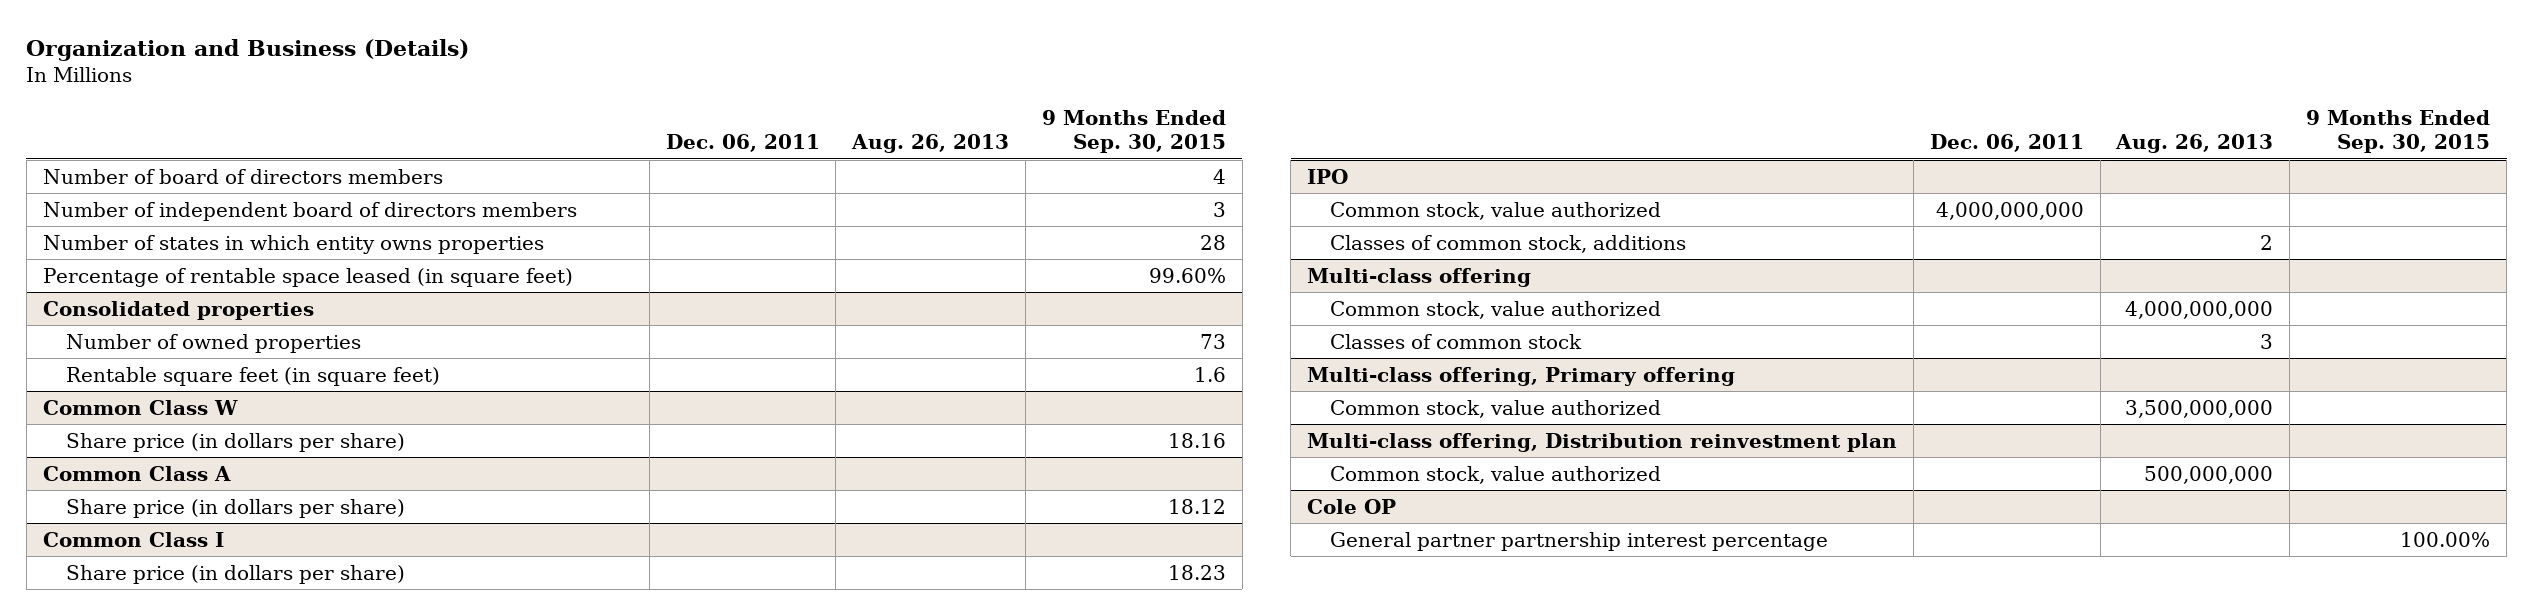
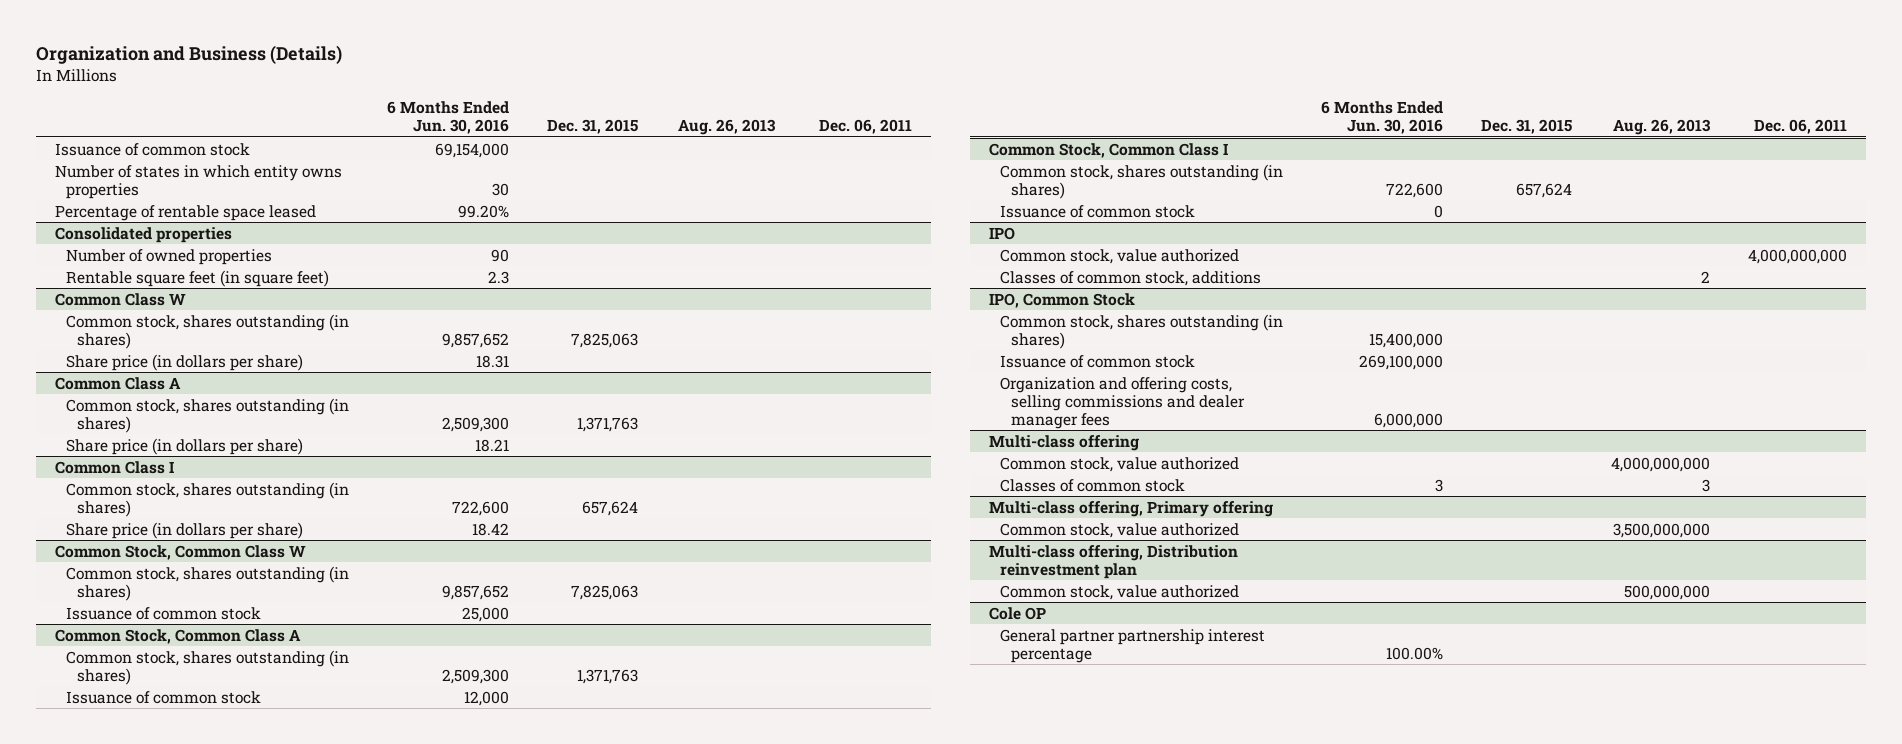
[1042,110,1227,154] 9 Months Ended Sep. 30, 2015 -> none
none -> [387,101,510,135] 6 Months Ended Jun. 30, 2016
none -> [547,119,639,135] Dec. 31, 2015
[42,168,443,184] Number of board of directors members -> none
[42,201,577,221] Number of independent board of directors members -> none
none -> [55,142,251,156] Issuance of common stock
[42,267,573,287] Percentage of rentable space leased (in square feet) -> [55,204,317,221] Percentage of rentable space leased
none -> [65,313,349,349] Common stock, shares outstanding (in shares)
none -> [65,397,349,433] Common stock, shares outstanding (in shares)
none -> [65,481,349,517] Common stock, shares outstanding (in shares)
none -> [55,544,307,560] Common Stock, Common Class W
none -> [65,565,349,601] Common stock, shares outstanding (in shares)
none -> [65,606,261,620] Issuance of common stock
none -> [55,628,302,644] Common Stock, Common Class A
none -> [65,649,349,685] Common stock, shares outstanding (in shares)
none -> [65,690,261,704] Issuance of common stock
none -> [989,142,1229,158] Common Stock, Common Class I
none -> [1000,163,1284,199] Common stock, shares outstanding (in shares)
none -> [1000,204,1196,218] Issuance of common stock
none -> [989,292,1136,308] IPO, Common Stock
none -> [1000,313,1284,349] Common stock, shares outstanding (in shares)
none -> [1000,354,1196,368] Issuance of common stock
none -> [1000,376,1246,429] Organization and offering costs, selling commissions and dealer manager fees

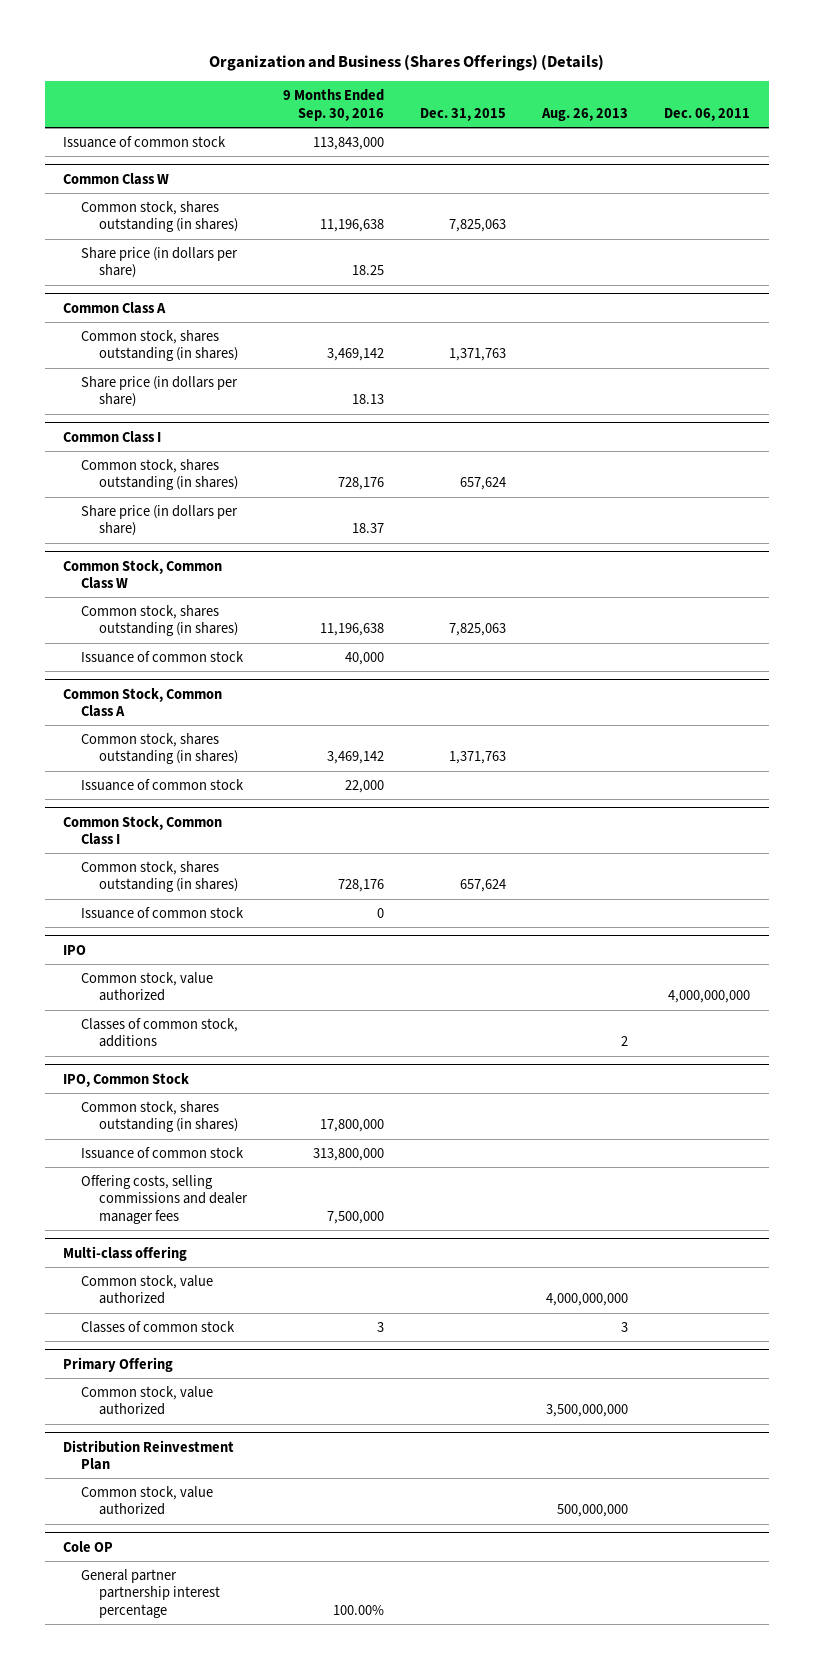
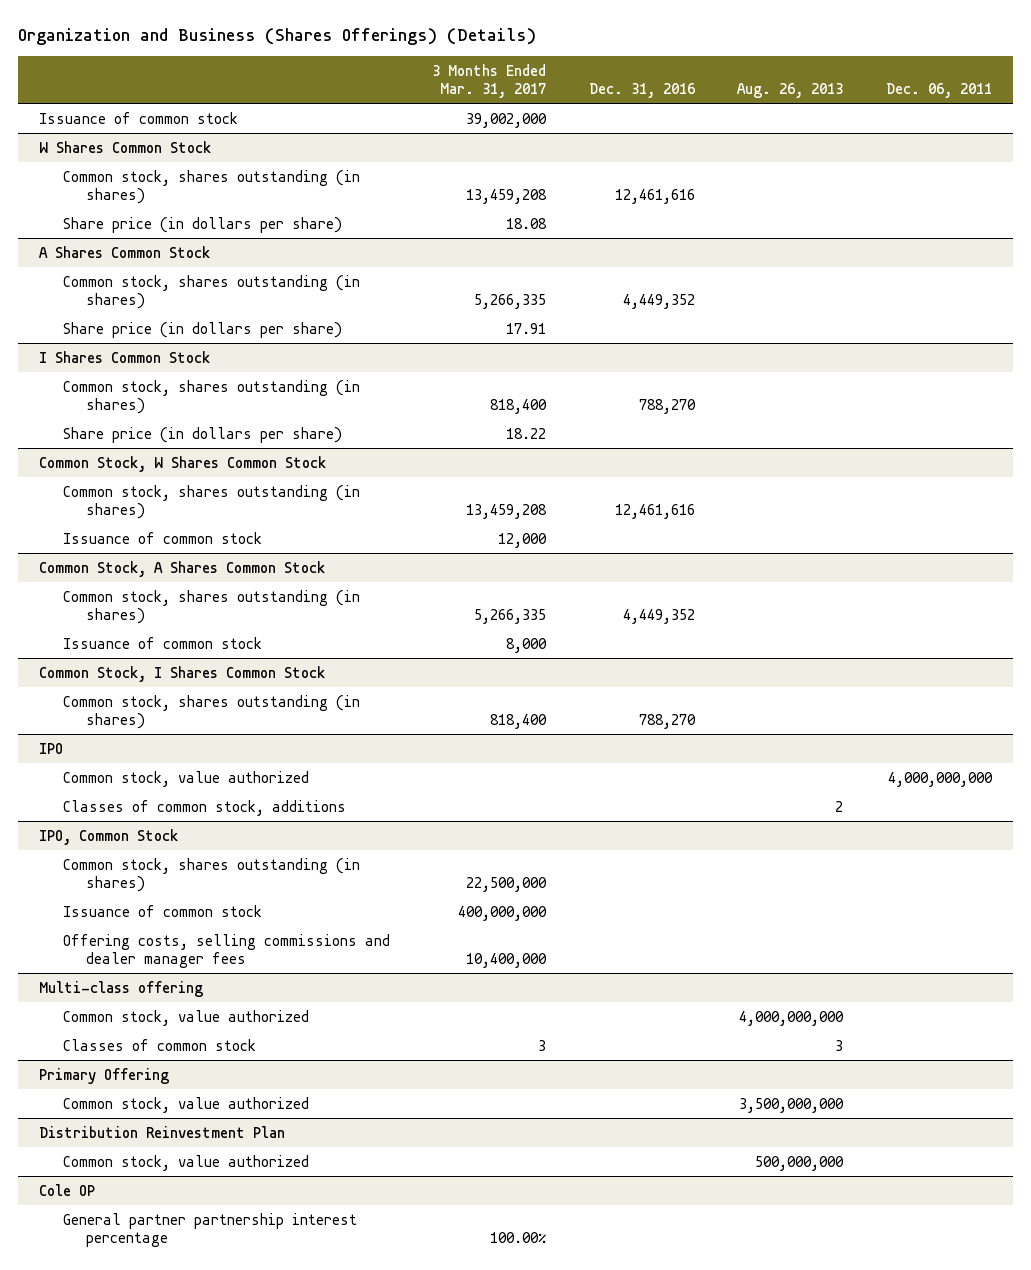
[283,89,385,121] 9 Months Ended Sep. 30, 2016 -> none
[420,107,507,121] Dec. 31, 2015 -> none
none -> [432,63,547,98] 3 Months Ended Mar. 31, 2017
none -> [588,82,695,98] Dec. 31, 2016
[62,172,169,185] Common Class W -> [38,140,211,153] W Shares Common Stock
[62,301,166,314] Common Class A -> [38,245,210,258] A Shares Common Stock
[62,430,161,443] Common Class I -> [38,350,210,363] I Shares Common Stock
[62,559,222,590] Common Stock, Common Class W -> [38,455,326,472] Common Stock, W Shares Common Stock
[62,687,222,718] Common Stock, Common Class A -> [38,560,325,577] Common Stock, A Shares Common Stock
[62,815,222,846] Common Stock, Common Class I -> [38,665,325,682] Common Stock, I Shares Common Stock
[80,906,244,919] Issuance of common stock -> none

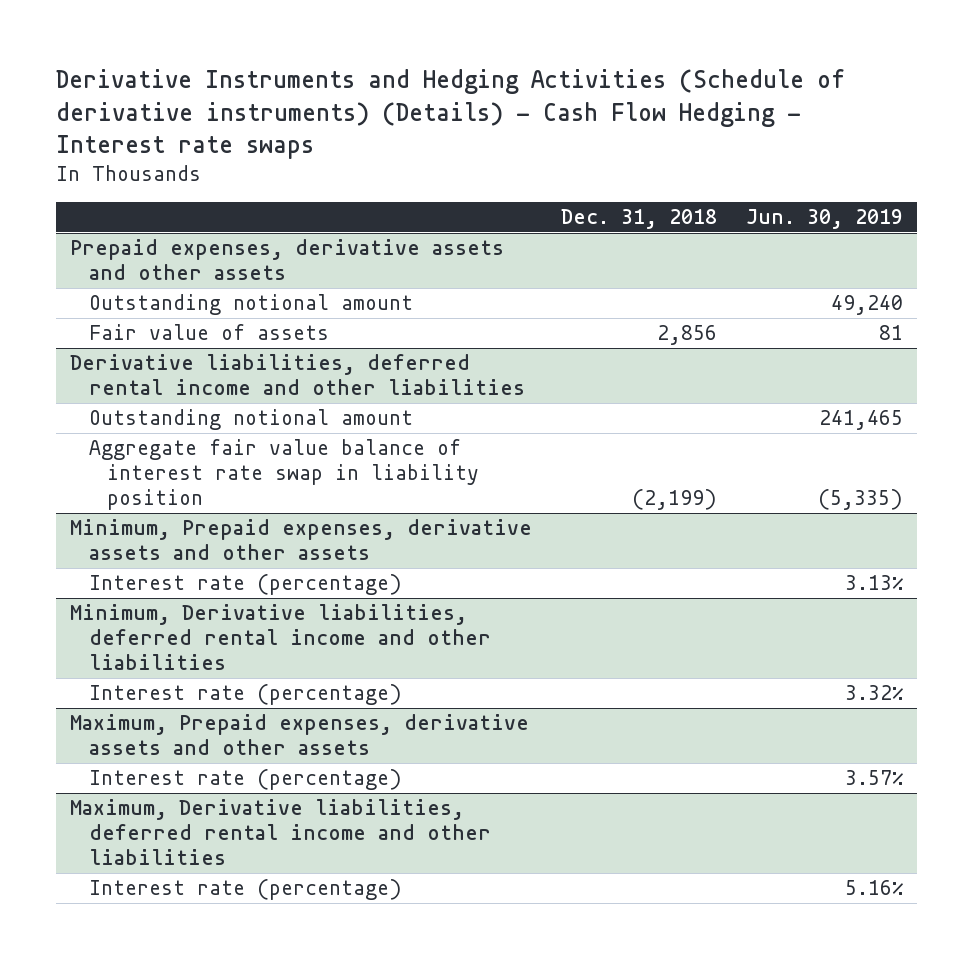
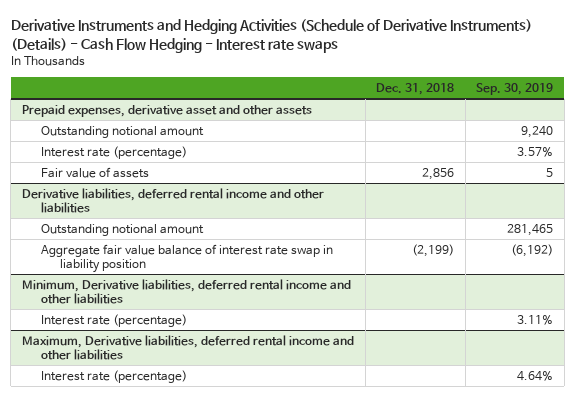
[56,69,846,159] Derivative Instruments and Hedging Activities (Schedule of derivative instruments) (Details) - Cash Flow Hedging - Interest rate swaps -> [10,18,532,53] Derivative Instruments and Hedging Activities (Schedule of Derivative Instruments) (Details) - Cash Flow Hedging - Interest rate swaps
[745,209,903,230] Jun. 30, 2019 -> none
none -> [476,83,554,96] Sep. 30, 2019
[70,239,505,281] Prepaid expenses, derivative assets and other assets -> [22,104,313,117] Prepaid expenses, derivative asset and other assets
none -> [41,145,188,159] Interest rate (percentage)
[70,519,533,561] Minimum, Prepaid expenses, derivative assets and other assets -> none
[88,574,402,596] Interest rate (percentage) -> none
[70,714,530,756] Maximum, Prepaid expenses, derivative assets and other assets -> none
[88,769,402,791] Interest rate (percentage) -> none

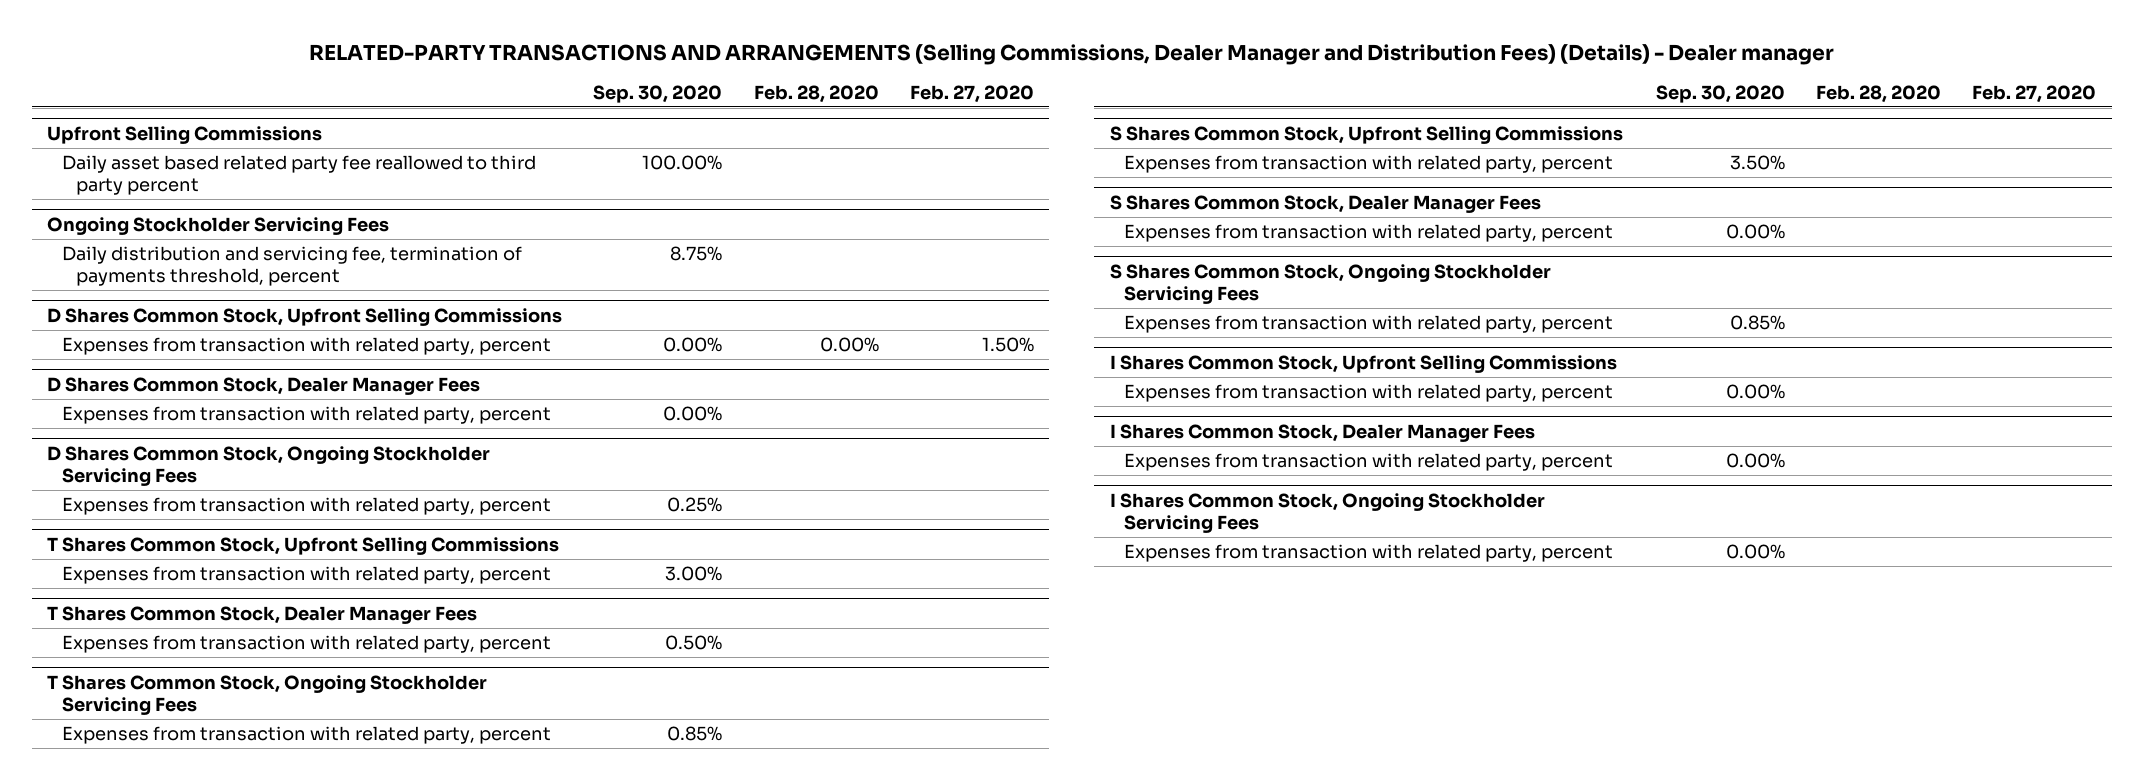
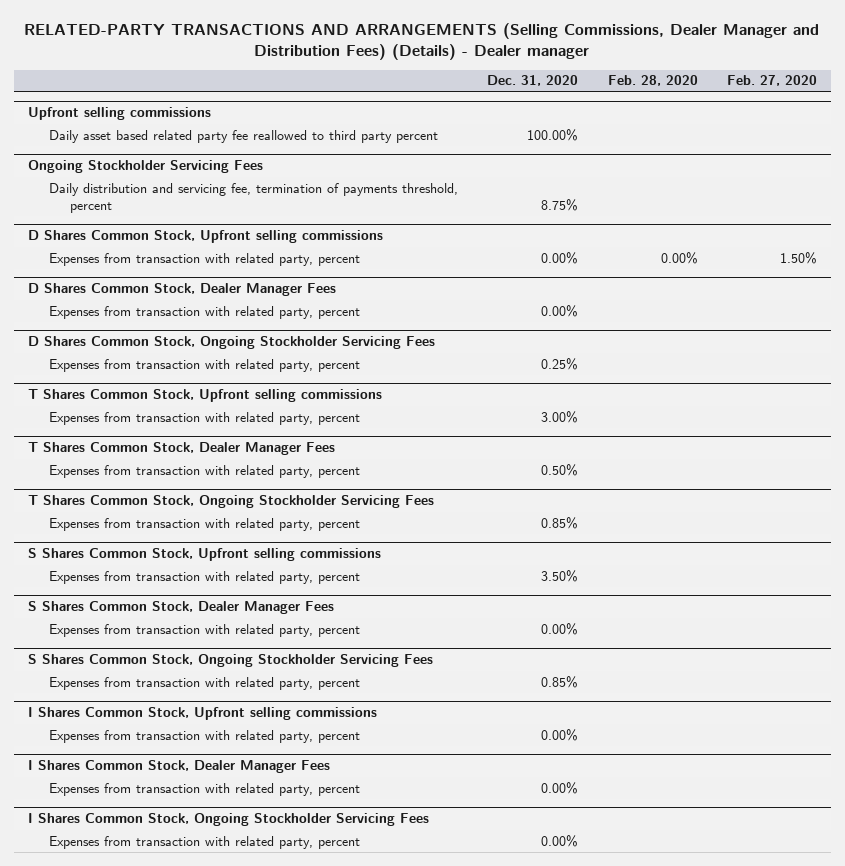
[593,84,723,103] Sep. 30, 2020 -> none
none -> [487,75,579,87] Dec. 31, 2020
[47,125,323,144] Upfront Selling Commissions -> [28,107,212,121] Upfront selling commissions
[47,307,563,326] D Shares Common Stock, Upfront Selling Commissions -> [28,230,384,244] D Shares Common Stock, Upfront selling commissions
[47,536,560,555] T Shares Common Stock, Upfront Selling Commissions -> [28,389,383,403] T Shares Common Stock, Upfront selling commissions
[1109,125,1623,144] S Shares Common Stock, Upfront Selling Commissions -> [28,548,382,562] S Shares Common Stock, Upfront selling commissions
[1109,354,1617,373] I Shares Common Stock, Upfront Selling Commissions -> [28,707,378,721] I Shares Common Stock, Upfront selling commissions

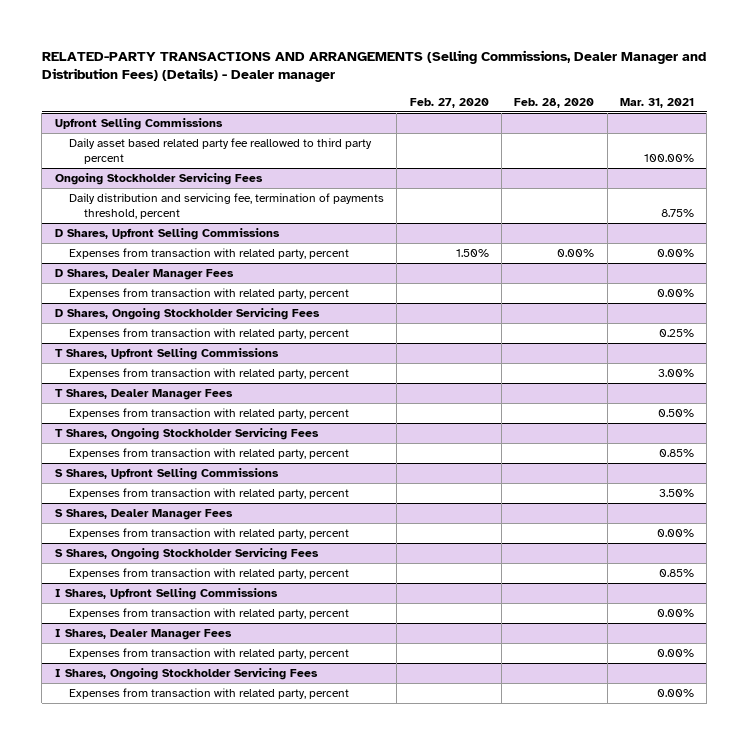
[487,75,579,87] Dec. 31, 2020 -> none
none -> [620,97,695,108] Mar. 31, 2021
[28,107,212,121] Upfront selling commissions -> [54,118,223,131] Upfront Selling Commissions
[28,230,384,244] D Shares Common Stock, Upfront selling commissions -> [54,228,280,241] D Shares, Upfront Selling Commissions
[28,283,337,297] D Shares Common Stock, Dealer Manager Fees -> [54,269,234,281] D Shares, Dealer Manager Fees
[28,336,436,350] D Shares Common Stock, Ongoing Stockholder Servicing Fees -> [54,308,320,321] D Shares, Ongoing Stockholder Servicing Fees
[28,389,383,403] T Shares Common Stock, Upfront selling commissions -> [54,348,279,361] T Shares, Upfront Selling Commissions
[28,442,336,456] T Shares Common Stock, Dealer Manager Fees -> [54,389,233,401] T Shares, Dealer Manager Fees
[28,495,435,509] T Shares Common Stock, Ongoing Stockholder Servicing Fees -> [54,428,319,441] T Shares, Ongoing Stockholder Servicing Fees
[28,548,382,562] S Shares Common Stock, Upfront selling commissions -> [54,468,279,481] S Shares, Upfront Selling Commissions
[28,601,335,615] S Shares Common Stock, Dealer Manager Fees -> [54,509,233,521] S Shares, Dealer Manager Fees
[28,654,434,668] S Shares Common Stock, Ongoing Stockholder Servicing Fees -> [54,548,319,561] S Shares, Ongoing Stockholder Servicing Fees
[28,707,378,721] I Shares Common Stock, Upfront selling commissions -> [54,588,278,601] I Shares, Upfront Selling Commissions
[28,760,331,774] I Shares Common Stock, Dealer Manager Fees -> [54,629,232,641] I Shares, Dealer Manager Fees
[28,813,430,827] I Shares Common Stock, Ongoing Stockholder Servicing Fees -> [54,668,318,681] I Shares, Ongoing Stockholder Servicing Fees

